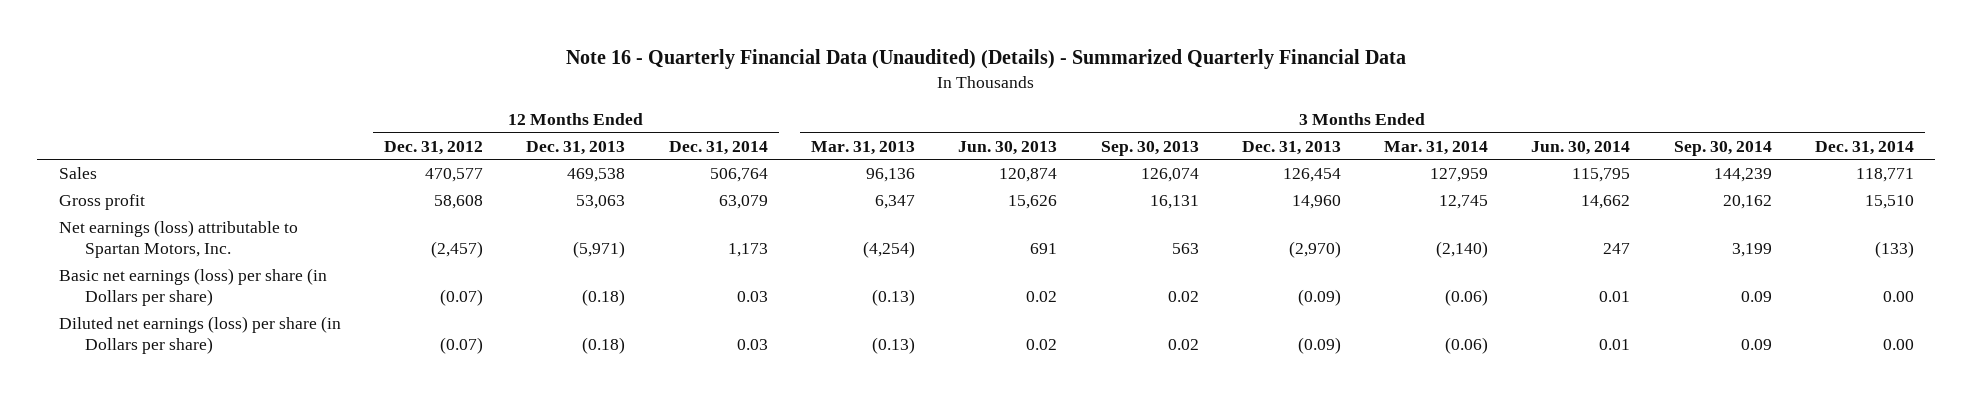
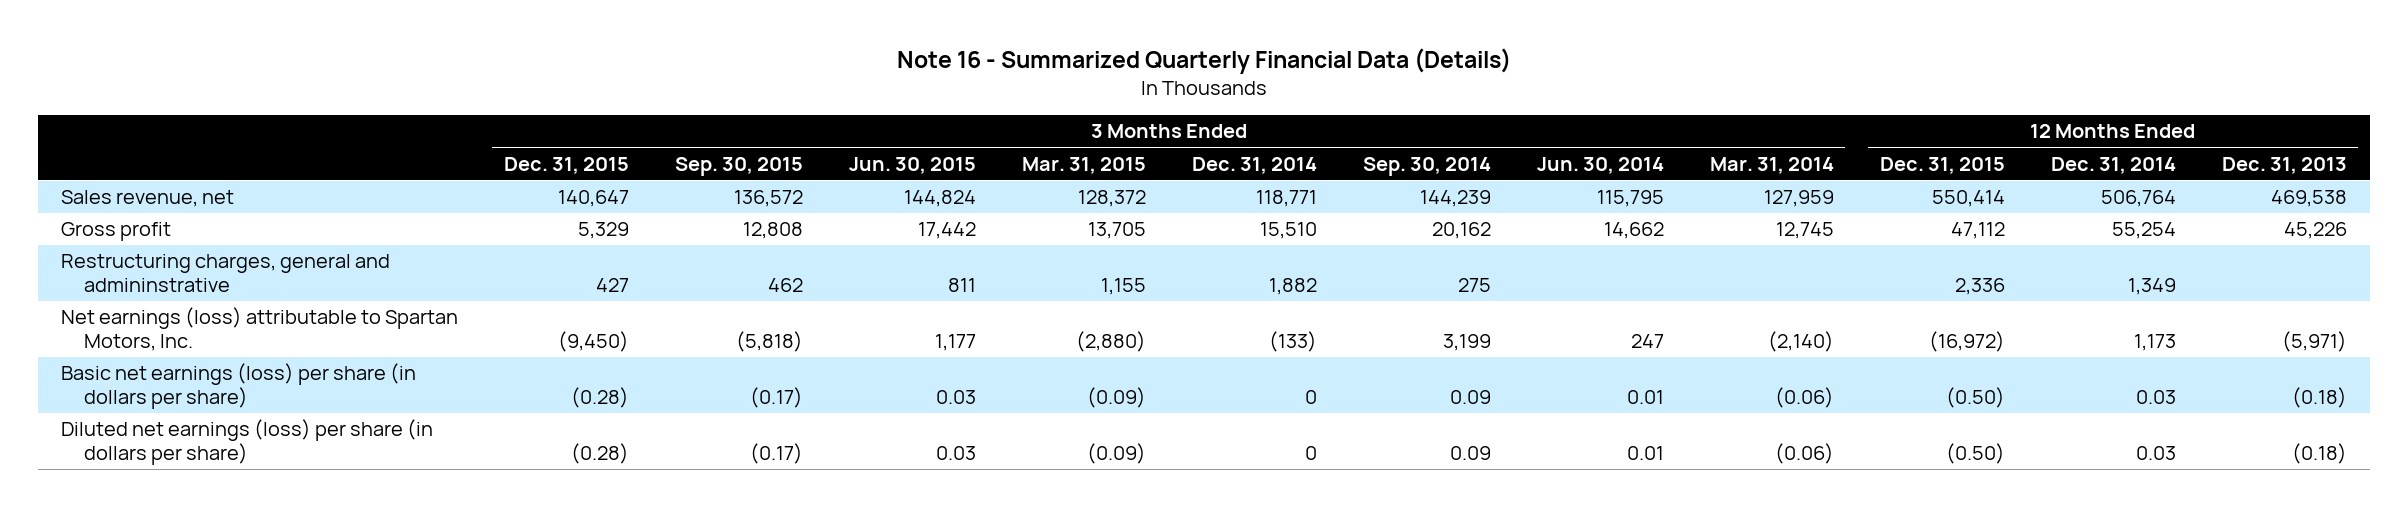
[566,49,1407,70] Note 16 - Quarterly Financial Data (Unaudited) (Details) - Summarized Quarterly Financial Data -> [896,48,1511,75] Note 16 - Summarized Quarterly Financial Data (Details)
[384,140,484,155] Dec. 31, 2012 -> none
[810,140,915,155] Mar. 31, 2013 -> none
[958,140,1058,155] Jun. 30, 2013 -> none
[1100,140,1199,156] Sep. 30, 2013 -> none
[1241,140,1341,155] Dec. 31, 2013 -> none
none -> [503,156,629,174] Dec. 31, 2015
none -> [674,156,803,176] Sep. 30, 2015
none -> [848,156,976,174] Jun. 30, 2015
none -> [1021,156,1146,174] Mar. 31, 2015
none -> [1879,156,2005,174] Dec. 31, 2015
[58,167,97,180] Sales -> [60,190,234,208] Sales revenue, net
[576,195,626,210] 53,063 -> [2283,222,2347,240] 45,226
[718,195,768,210] 63,079 -> [2111,222,2176,240] 55,254
none -> [60,254,390,292] Restructuring charges, general and admininstrative
[58,268,327,306] Basic net earnings (loss) per share (in Dollars per share) -> [60,363,416,409] Basic net earnings (loss) per share (in dollars per share)
[1882,290,1914,302] 0.00 -> [1304,389,1317,404] 0
[58,316,341,354] Diluted net earnings (loss) per share (in Dollars per share) -> [60,419,433,465] Diluted net earnings (loss) per share (in dollars per share)
[1882,338,1914,350] 0.00 -> [1304,445,1317,460] 0

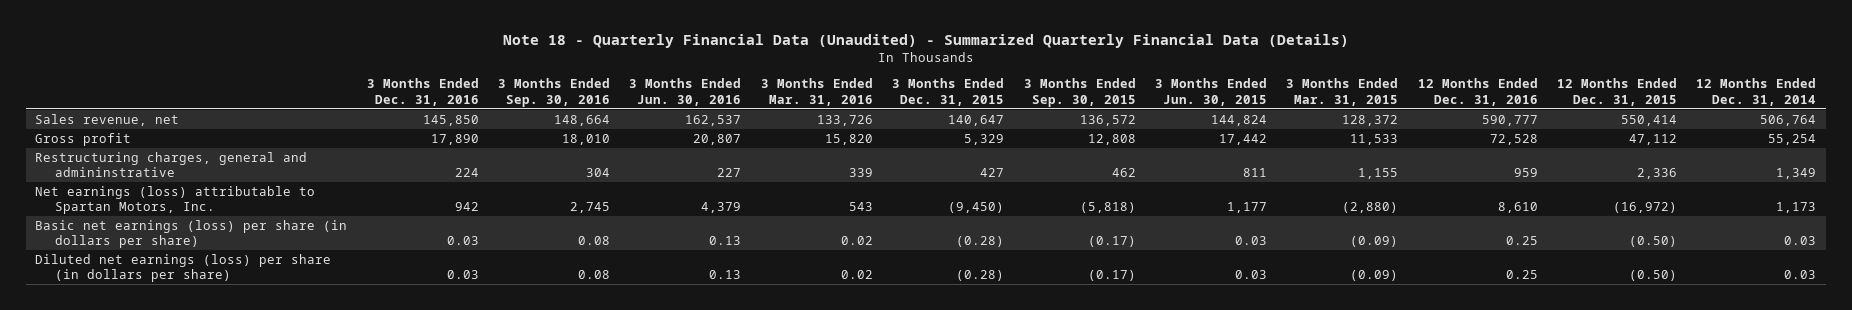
[896,48,1511,75] Note 16 - Summarized Quarterly Financial Data (Details) -> [502,34,1349,49] Note 18 - Quarterly Financial Data (Unaudited) - Summarized Quarterly Financial Data (Details)
[1191,156,1317,174] Dec. 31, 2014 -> none
[1362,156,1491,176] Sep. 30, 2014 -> none
[1536,156,1664,174] Jun. 30, 2014 -> none
[1709,156,1834,174] Mar. 31, 2014 -> none
[2221,156,2347,174] Dec. 31, 2013 -> none
none -> [366,78,479,106] 3 Months Ended Dec. 31, 2016
none -> [498,78,611,107] 3 Months Ended Sep. 30, 2016
none -> [629,78,742,106] 3 Months Ended Jun. 30, 2016
none -> [760,78,873,106] 3 Months Ended Mar. 31, 2016
none -> [1417,78,1538,106] 12 Months Ended Dec. 31, 2016
[1087,222,1146,240] 13,705 -> [1350,134,1399,146] 11,533

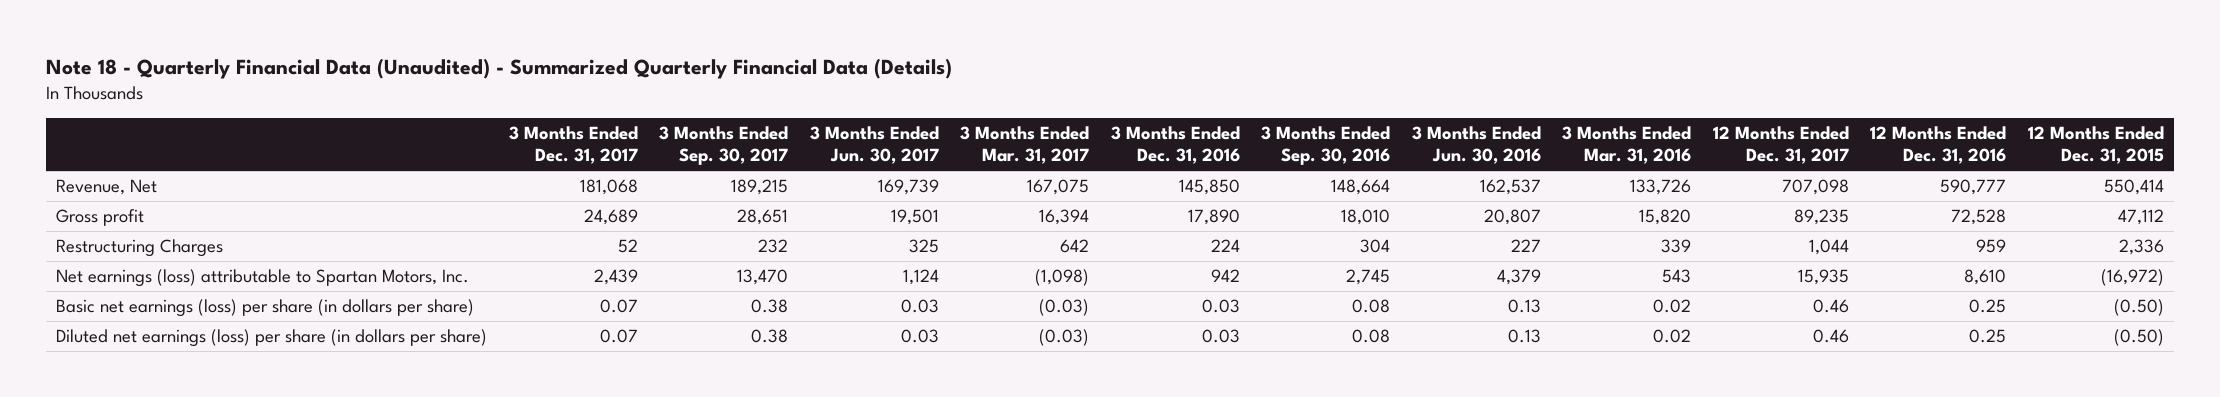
[892,78,1005,106] 3 Months Ended Dec. 31, 2015 -> none
[1023,78,1136,107] 3 Months Ended Sep. 30, 2015 -> none
[1154,78,1267,106] 3 Months Ended Jun. 30, 2015 -> none
[1286,78,1399,106] 3 Months Ended Mar. 31, 2015 -> none
[1696,78,1817,106] 12 Months Ended Dec. 31, 2014 -> none
none -> [508,125,638,165] 3 Months Ended Dec. 31, 2017
none -> [659,125,789,166] 3 Months Ended Sep. 30, 2017
none -> [809,125,939,165] 3 Months Ended Jun. 30, 2017
none -> [960,125,1090,165] 3 Months Ended Mar. 31, 2017
none -> [1712,125,1849,165] 12 Months Ended Dec. 31, 2017
[35,114,180,127] Sales revenue, net -> [56,178,158,195] Revenue, Net
[35,152,308,178] Restructuring charges, general and admininstrative -> [56,238,224,257] Restructuring Charges

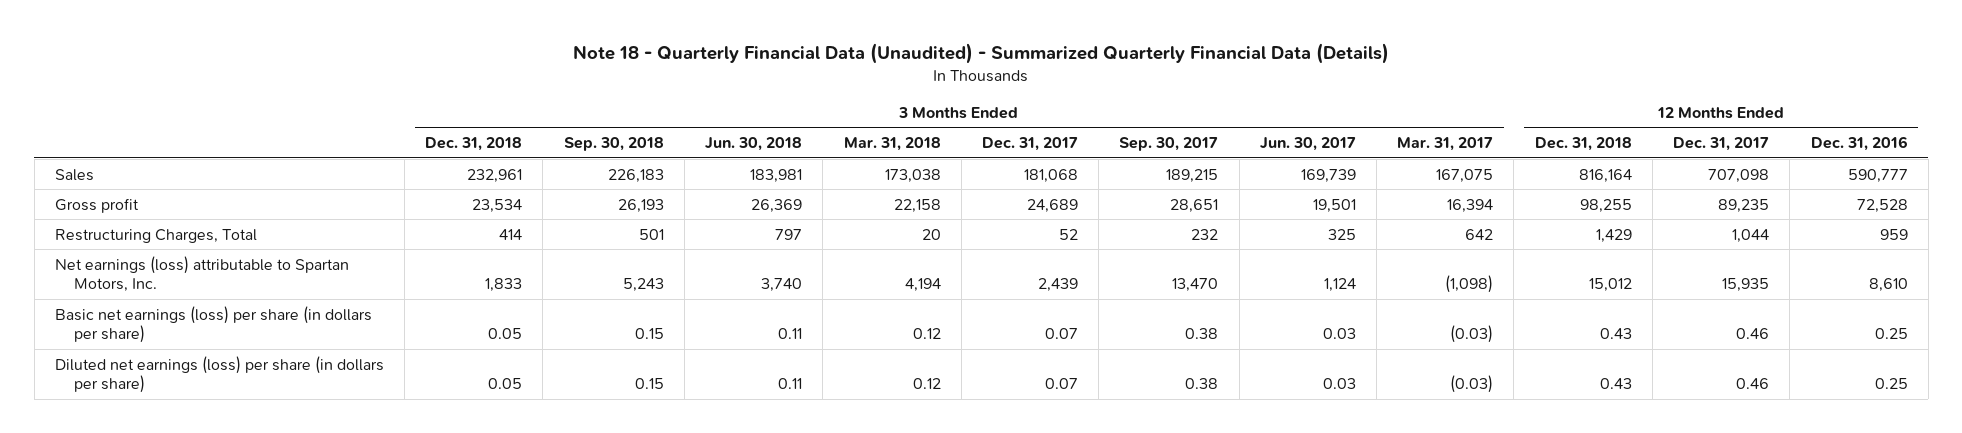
[1110,125,1240,165] 3 Months Ended Dec. 31, 2016 -> none
[1261,125,1391,166] 3 Months Ended Sep. 30, 2016 -> none
[1411,125,1541,165] 3 Months Ended Jun. 30, 2016 -> none
[1562,125,1692,165] 3 Months Ended Mar. 31, 2016 -> none
[2027,125,2164,165] 12 Months Ended Dec. 31, 2015 -> none
none -> [425,136,523,151] Dec. 31, 2018
none -> [563,136,664,151] Sep. 30, 2018
none -> [705,136,803,151] Jun. 30, 2018
none -> [843,136,941,151] Mar. 31, 2018
none -> [1534,136,1632,151] Dec. 31, 2018
[56,178,158,195] Revenue, Net -> [54,168,94,181] Sales
[56,238,224,257] Restructuring Charges -> [54,228,257,243] Restructuring Charges, Total

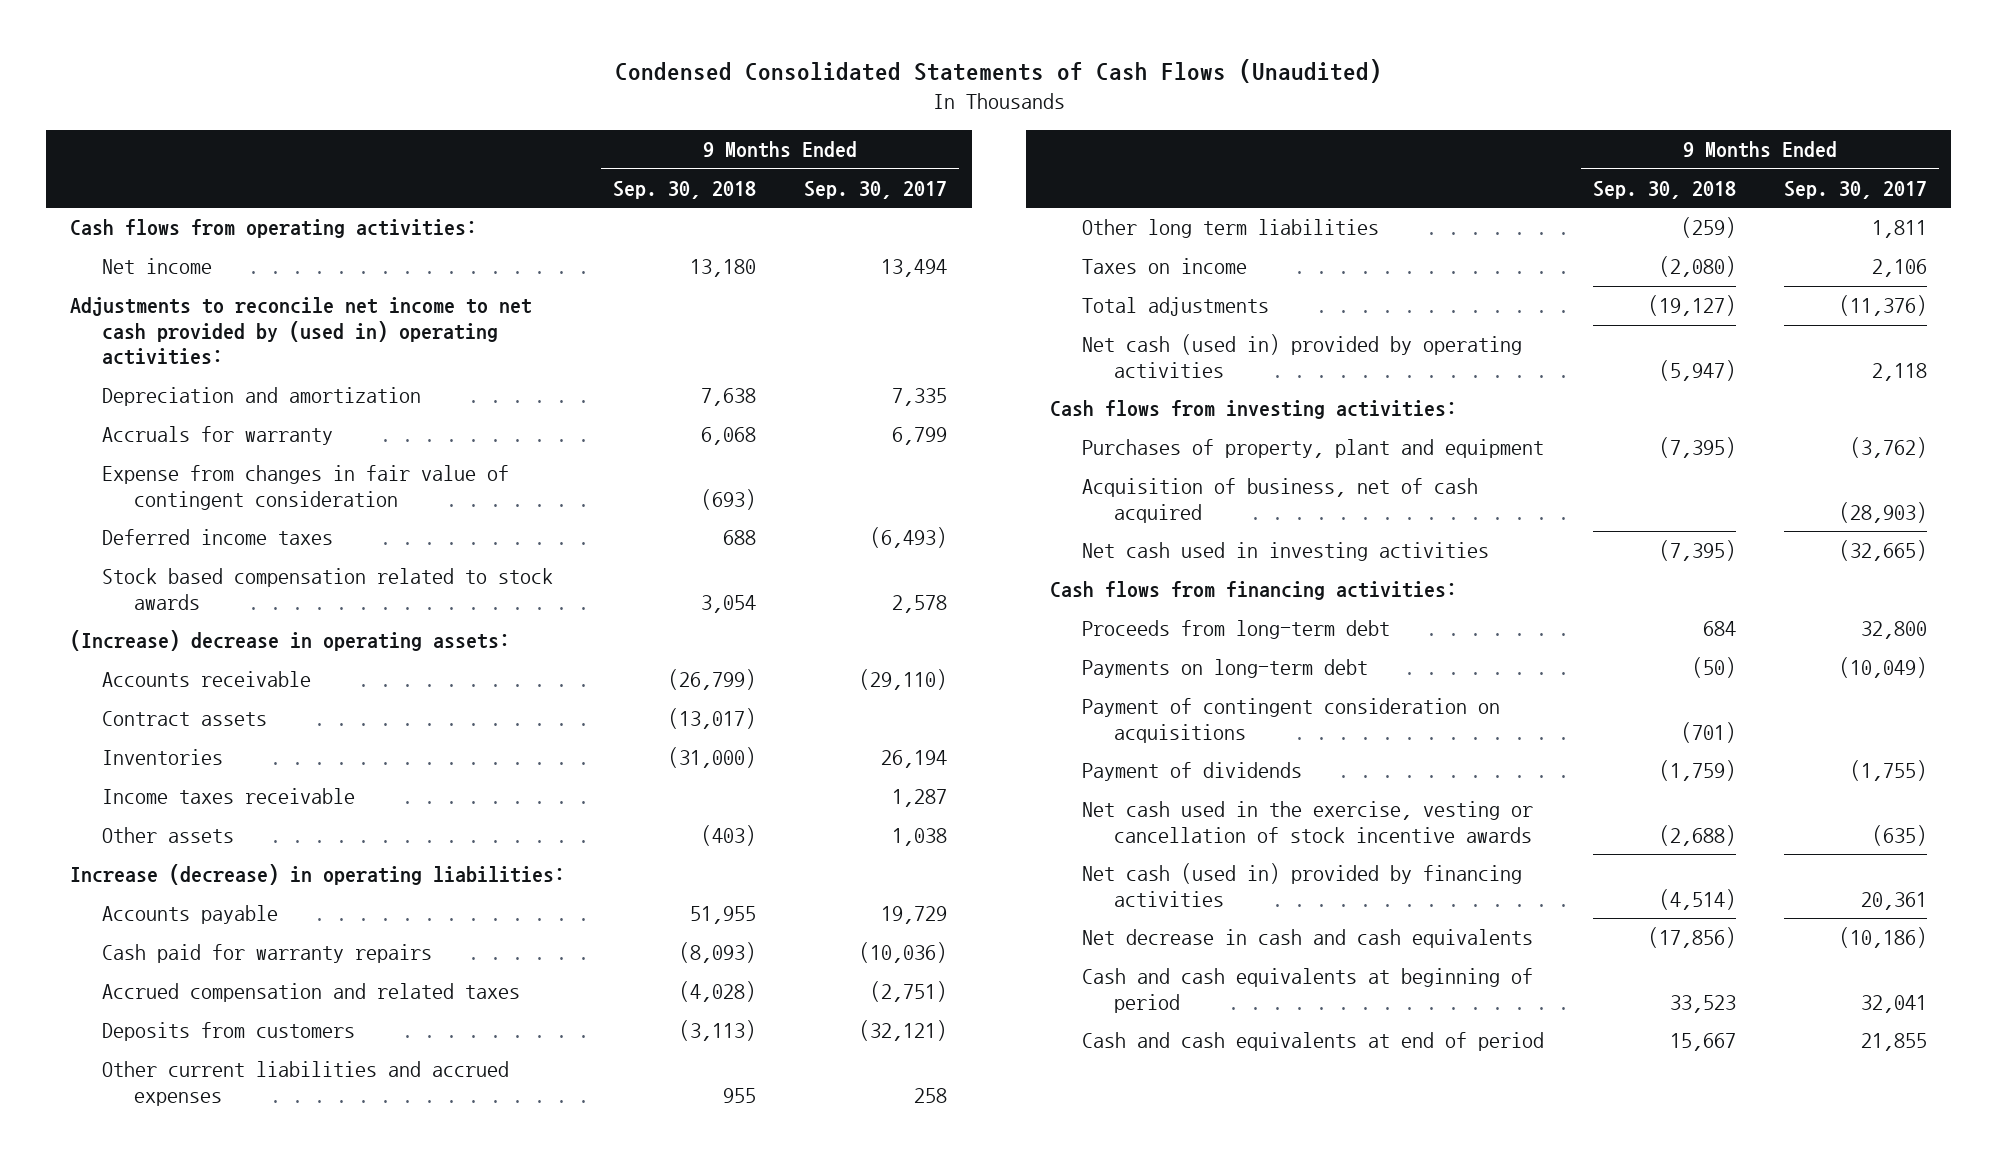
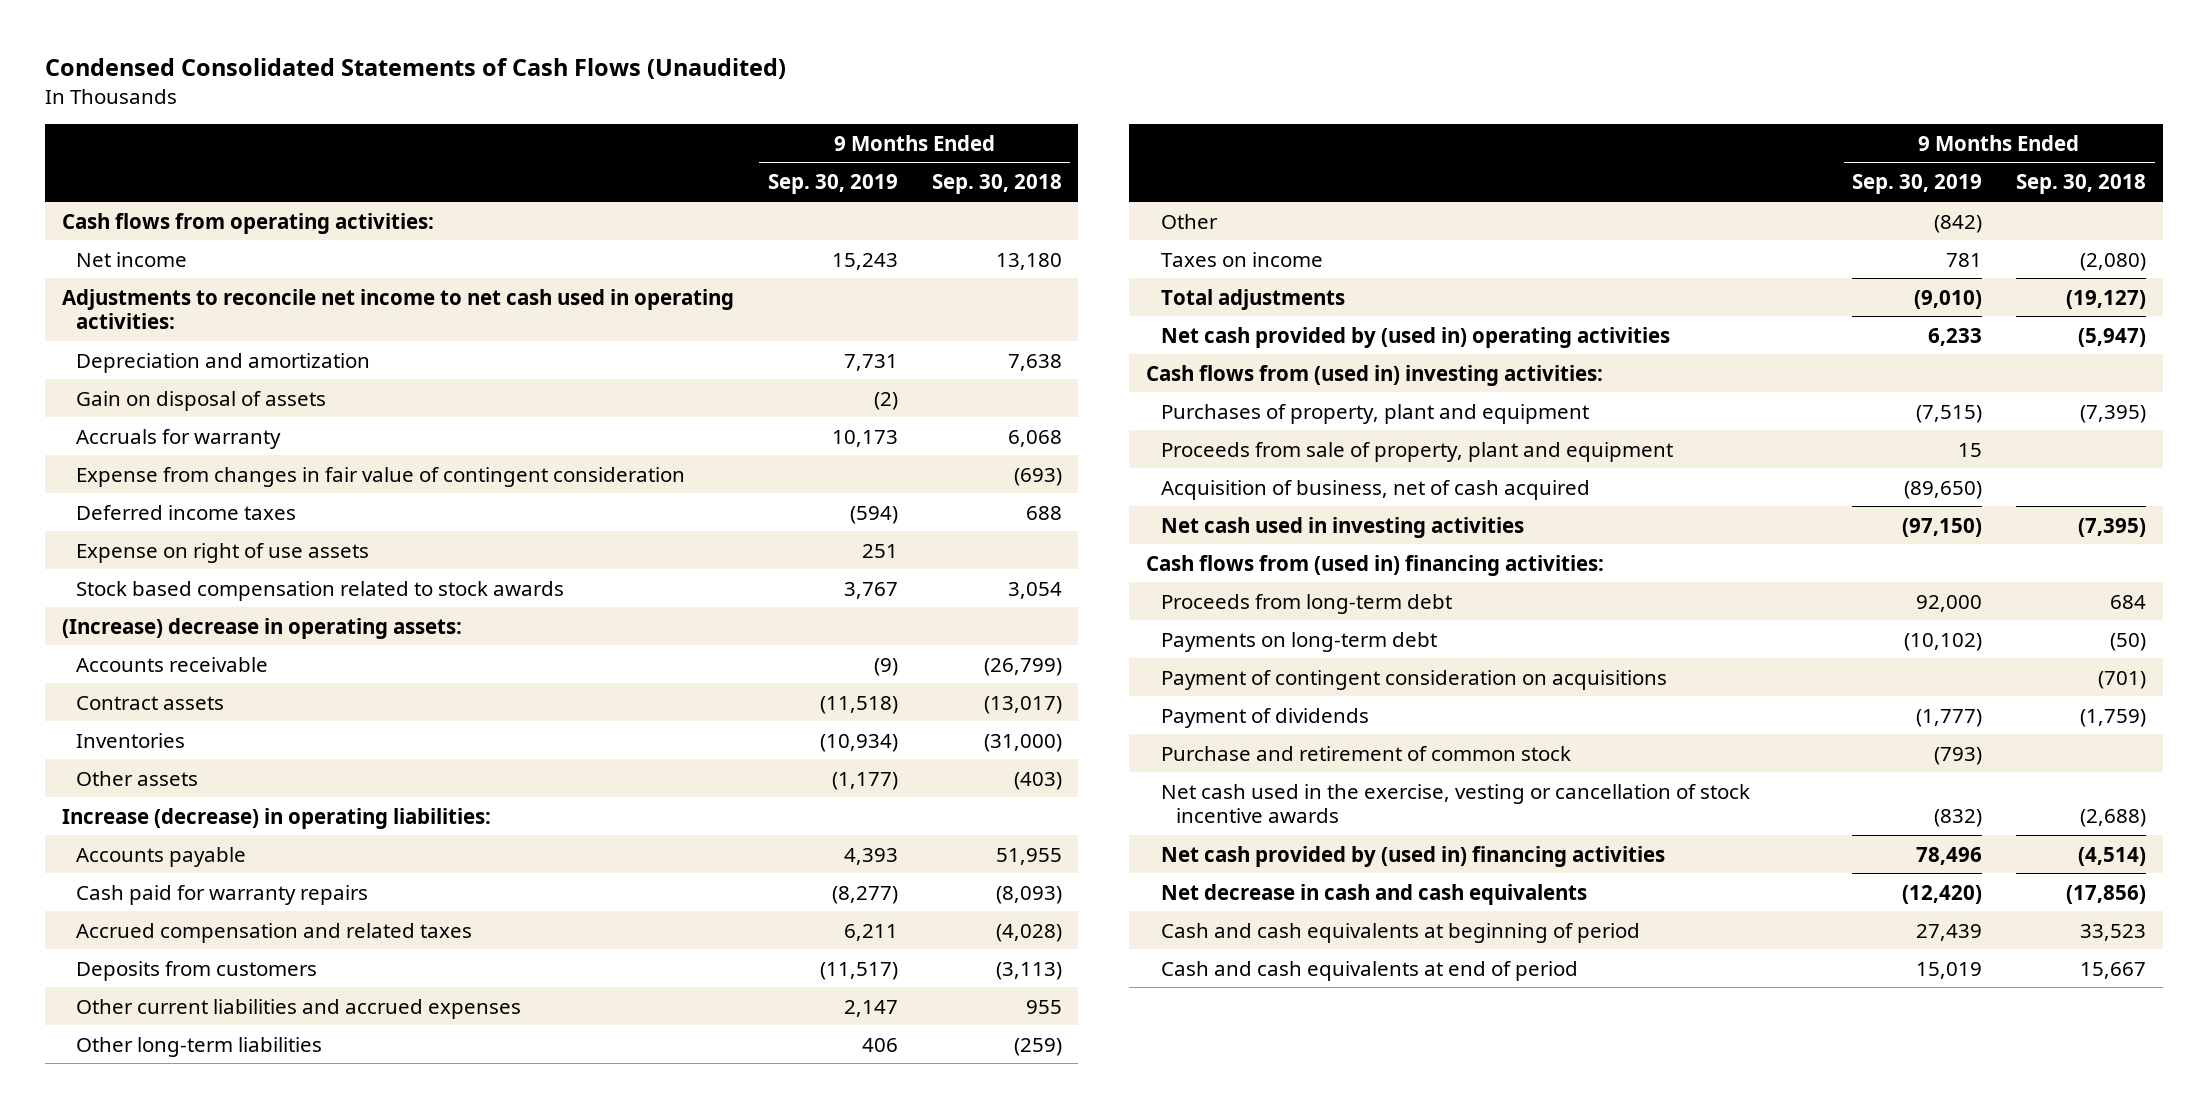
[804,180,948,199] Sep. 30, 2017 -> none
none -> [767,174,898,195] Sep. 30, 2019
[69,297,532,366] Adjustments to reconcile net income to net cash provided by (used in) operating activities: -> [61,288,734,330] Adjustments to reconcile net income to net cash used in operating activities:
none -> [76,390,327,411] Gain on disposal of assets
none -> [76,542,370,563] Expense on right of use assets
[102,788,356,805] Income taxes receivable -> none
[1081,219,1379,239] Other long term liabilities -> [76,1036,323,1057] Other long-term liabilities
none -> [1161,213,1219,229] Other
[1081,334,1522,378] Net cash (used in) provided by operating activities -> [1161,326,1671,348] Net cash provided by (used in) operating activities
[1049,400,1457,420] Cash flows from investing activities: -> [1146,364,1604,386] Cash flows from (used in) investing activities:
none -> [1161,441,1674,462] Proceeds from sale of property, plant and equipment
[1049,581,1457,601] Cash flows from financing activities: -> [1146,554,1605,576] Cash flows from (used in) financing activities:
none -> [1161,745,1572,761] Purchase and retirement of common stock
[1081,863,1522,907] Net cash (used in) provided by financing activities -> [1161,845,1666,867] Net cash provided by (used in) financing activities

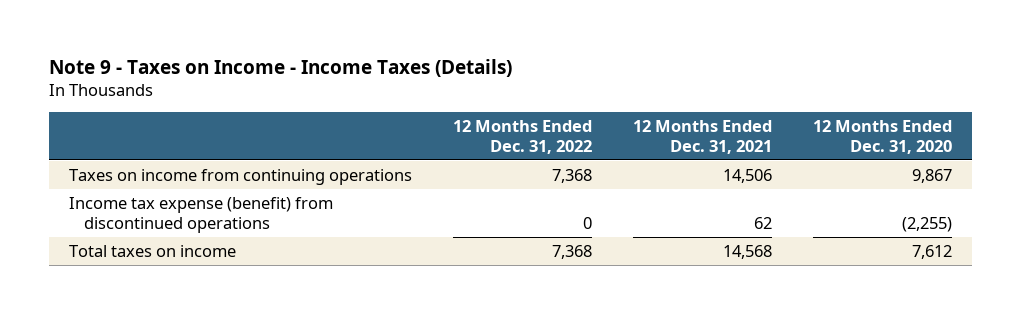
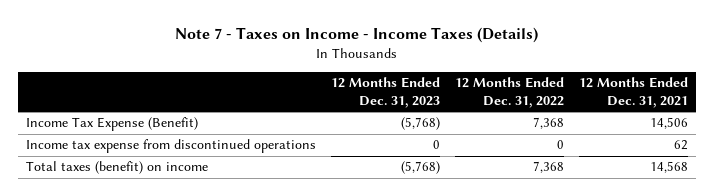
[48,58,512,77] Note 9 - Taxes on Income - Income Taxes (Details) -> [174,27,538,44] Note 7 - Taxes on Income - Income Taxes (Details)
[812,119,952,155] 12 Months Ended Dec. 31, 2020 -> none
none -> [330,76,440,108] 12 Months Ended Dec. 31, 2023
[69,168,413,185] Taxes on income from continuing operations -> [25,117,198,132] Income Tax Expense (Benefit)
[69,196,334,233] Income tax expense (benefit) from discontinued operations -> [25,139,316,154] Income tax expense from discontinued operations
[69,244,237,257] Total taxes on income -> [25,161,208,175] Total taxes (benefit) on income

